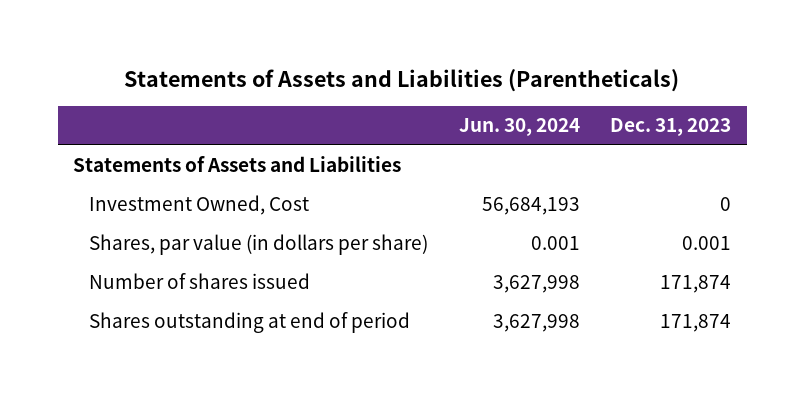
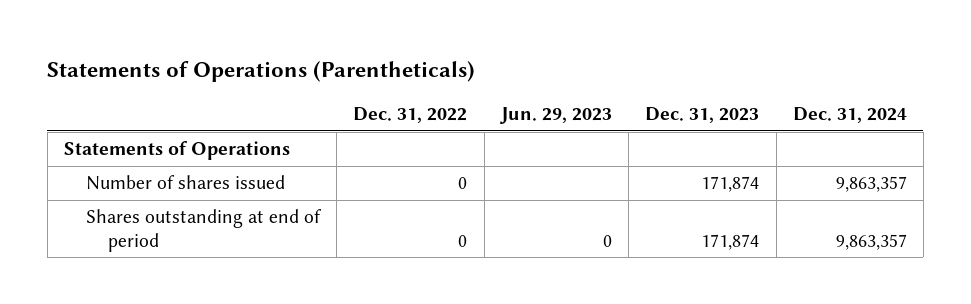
[124,68,680,92] Statements of Assets and Liabilities (Parentheticals) -> [47,61,476,83] Statements of Operations (Parentheticals)
[458,117,580,136] Jun. 30, 2024 -> none
none -> [353,107,468,124] Dec. 31, 2022
none -> [499,107,612,125] Jun. 29, 2023
none -> [792,107,907,124] Dec. 31, 2024
[72,156,401,173] Statements of Assets and Liabilities -> none
[89,195,310,216] Investment Owned, Cost -> none
[89,234,429,256] Shares, par value (in dollars per share) -> none
none -> [64,141,291,161] Statements of Operations

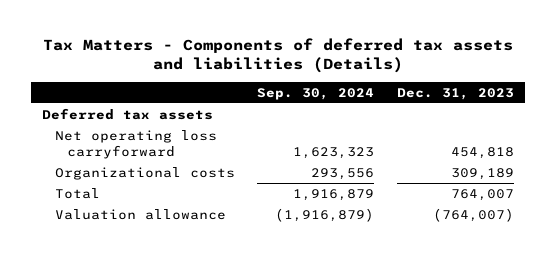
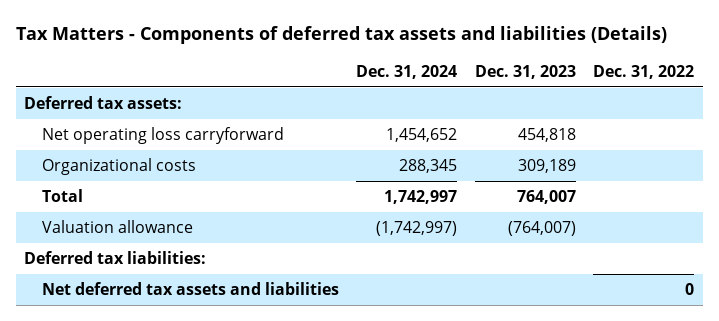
[257,87,375,100] Sep. 30, 2024 -> none
none -> [356,64,458,79] Dec. 31, 2024
none -> [593,64,695,79] Dec. 31, 2022
[42,107,214,120] Deferred tax assets -> [24,96,183,110] Deferred tax assets:
none -> [24,251,207,265] Deferred tax liabilities:
none -> [41,282,339,296] Net deferred tax assets and liabilities

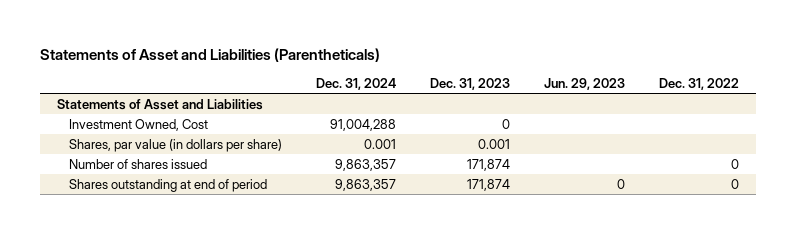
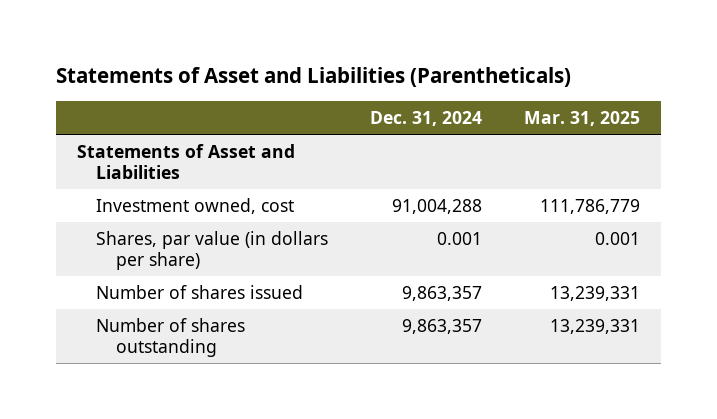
[429,77,510,90] Dec. 31, 2023 -> none
[543,77,625,90] Jun. 29, 2023 -> none
[658,77,739,90] Dec. 31, 2022 -> none
none -> [523,111,640,127] Mar. 31, 2025
[68,118,208,131] Investment Owned, Cost -> [96,198,295,215] Investment owned, cost
[68,178,267,192] Shares outstanding at end of period -> [96,318,246,357] Number of shares outstanding

